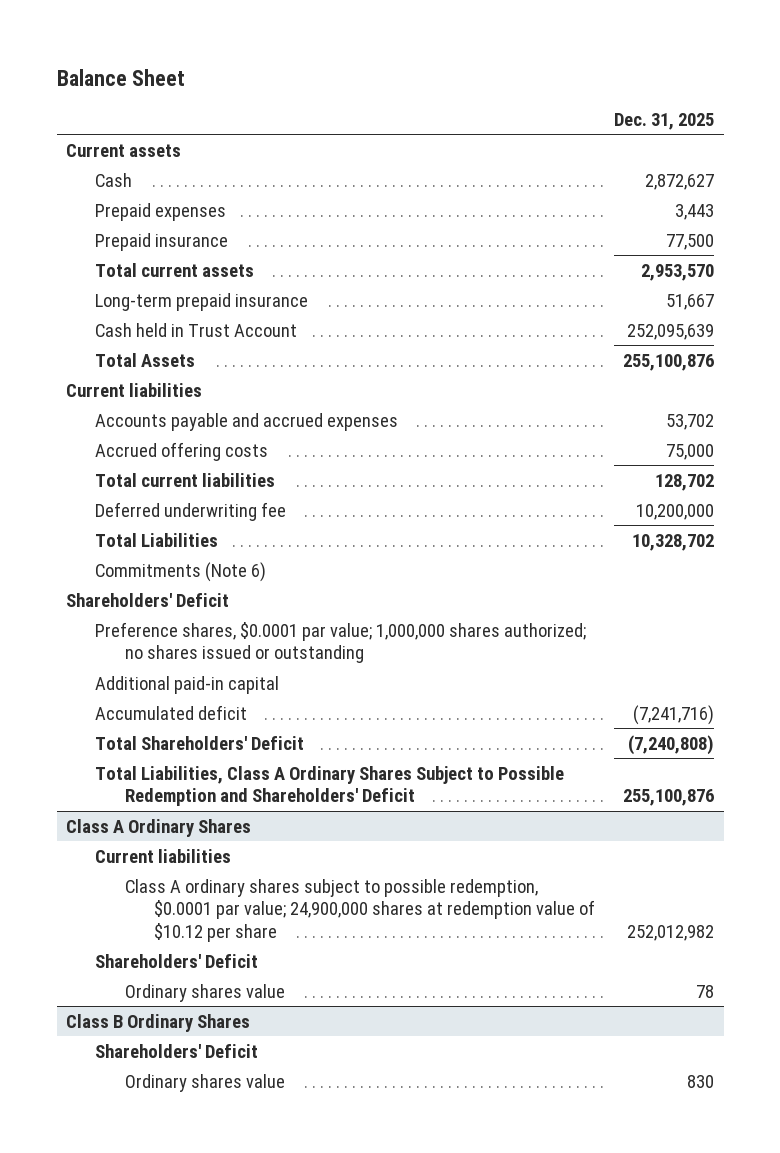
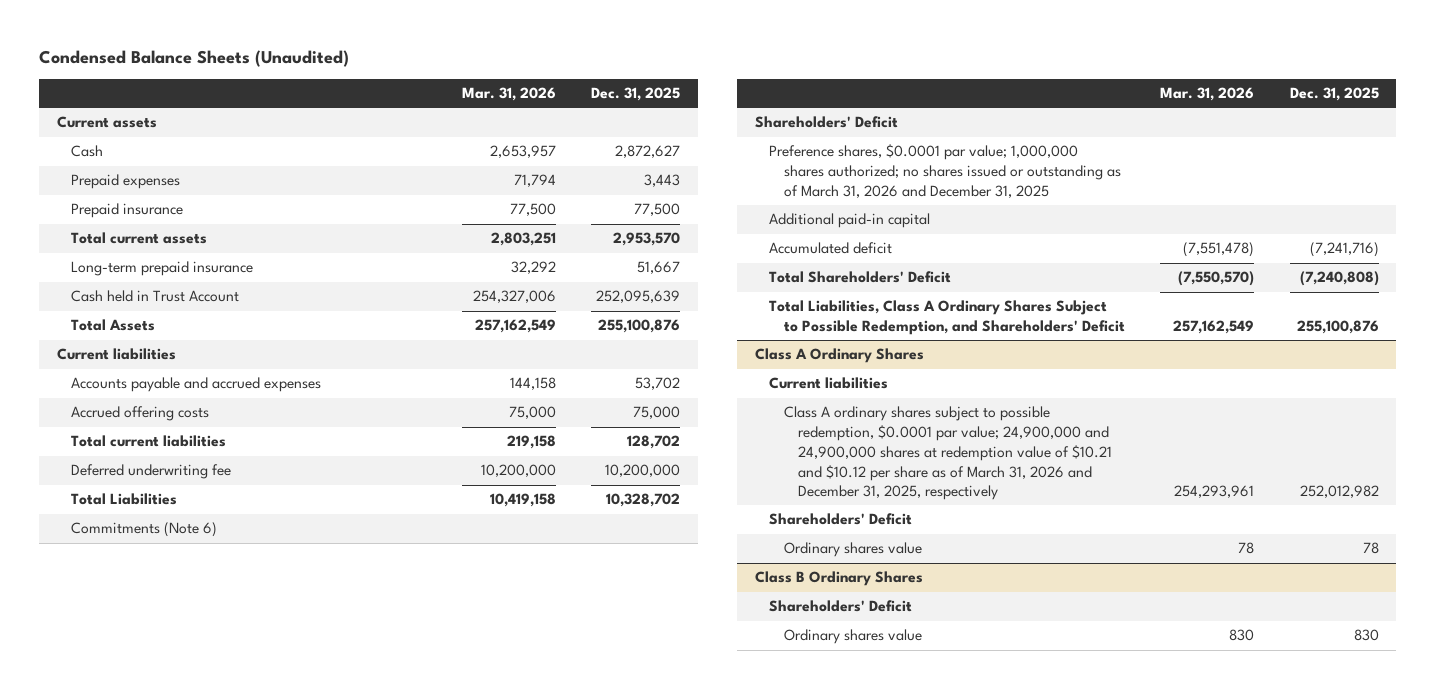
[56,68,185,86] Balance Sheet -> [38,50,349,68] Condensed Balance Sheets (Unaudited)
none -> [461,87,556,102] Mar. 31, 2026
[95,621,587,664] Preference shares, $0.0001 par value; 1,000,000 shares authorized; no shares issued or outstanding -> [769,144,1121,198] Preference shares, $0.0001 par value; 1,000,000 shares authorized; no shares issued or outstanding as of March 31, 2026 and December 31, 2025
[95,765,565,807] Total Liabilities, Class A Ordinary Shares Subject to Possible Redemption and Shareholders' Deficit -> [769,300,1125,336] Total Liabilities, Class A Ordinary Shares Subject to Possible Redemption, and Shareholders' Deficit
[124,878,595,942] Class A ordinary shares subject to possible redemption, $0.0001 par value; 24,900,000 shares at redemption value of $10.12 per share -> [783,406,1113,501] Class A ordinary shares subject to possible redemption, $0.0001 par value; 24,900,000 and 24,900,000 shares at redemption value of $10.21 and $10.12 per share as of March 31, 2026 and December 31, 2025, respectively

